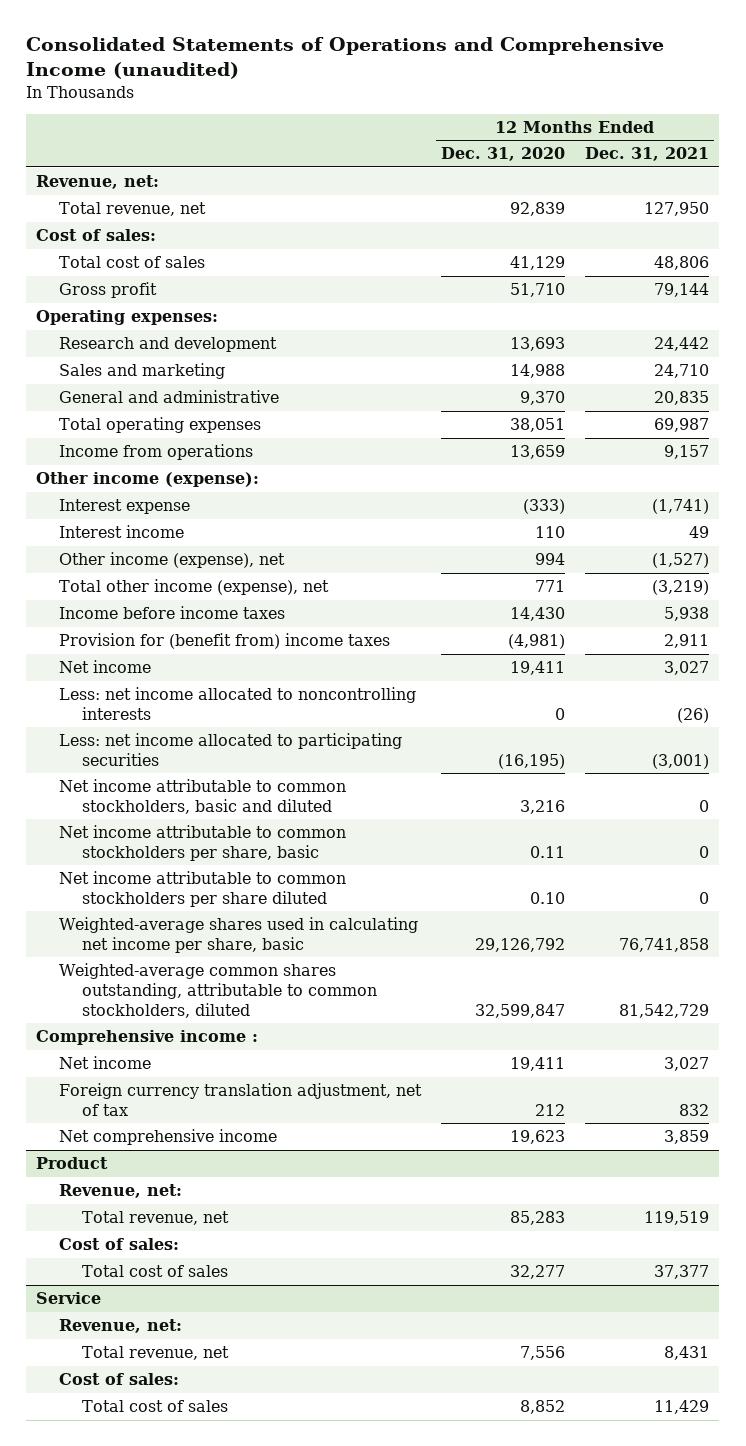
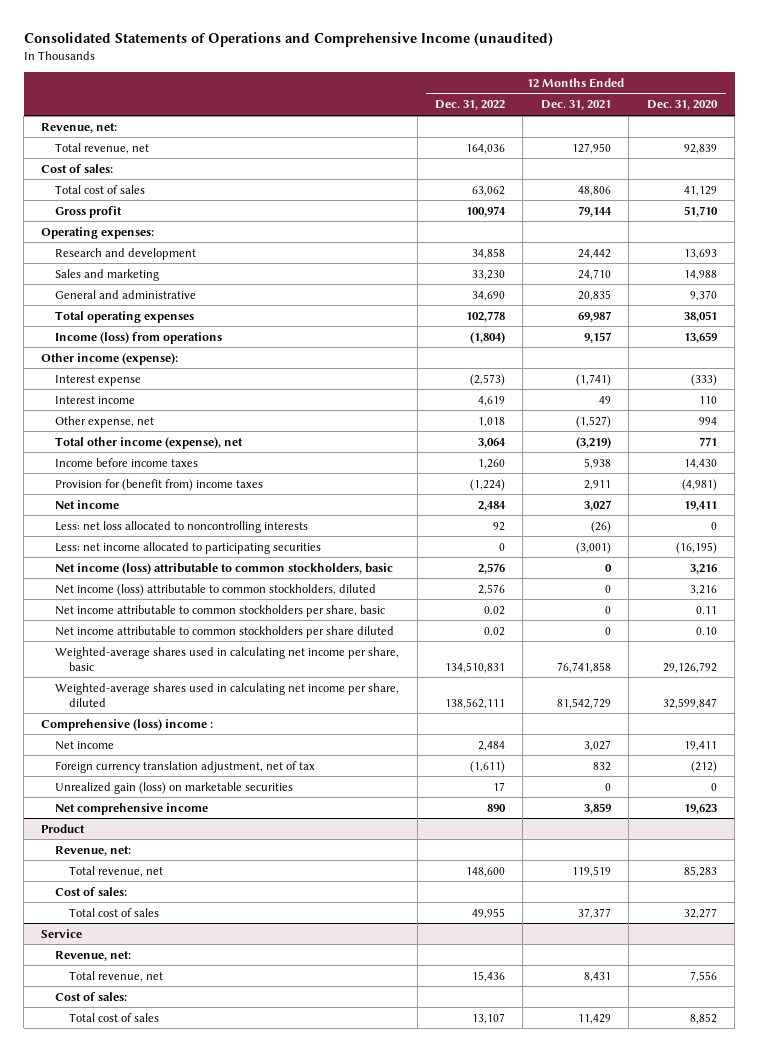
none -> [434,100,505,111] Dec. 31, 2022
[59,444,254,461] Income from operations -> [55,331,223,344] Income (loss) from operations
[59,552,286,569] Other income (expense), net -> [55,415,155,428] Other expense, net
[59,687,417,720] Less: net income allocated to noncontrolling interests -> [55,520,309,533] Less: net loss allocated to noncontrolling interests
[59,779,347,814] Net income attributable to common stockholders, basic and diluted -> [55,562,394,575] Net income (loss) attributable to common stockholders, basic
none -> [55,583,377,596] Net income (loss) attributable to common stockholders, diluted
[59,963,377,1018] Weighted-average common shares outstanding, attributable to common stockholders, diluted -> [55,682,400,707] Weighted-average shares used in calculating net income per share, diluted
[36,1030,259,1046] Comprehensive income : -> [41,718,214,731] Comprehensive (loss) income :
[535,1103,566,1116] 212 -> [690,760,717,773] (212)
none -> [55,781,294,794] Unrealized gain (loss) on marketable securities

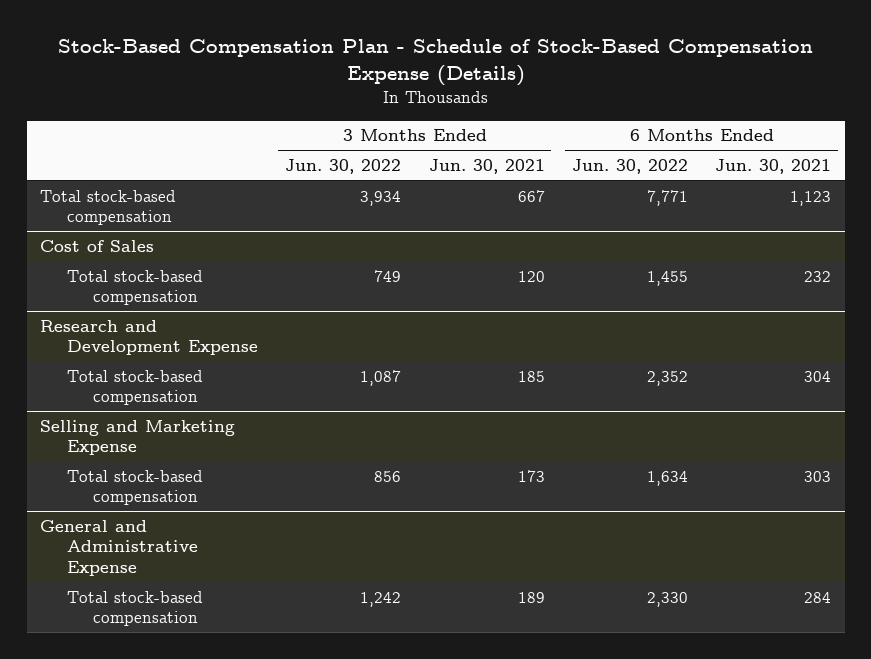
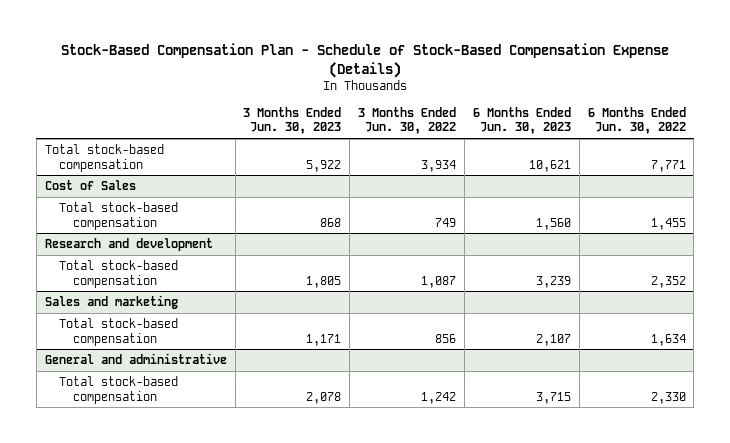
[428,158,545,174] Jun. 30, 2021 -> none
[715,158,832,174] Jun. 30, 2021 -> none
none -> [243,106,342,135] 3 Months Ended Jun. 30, 2023
none -> [472,106,571,135] 6 Months Ended Jun. 30, 2023
[40,319,258,356] Research and Development Expense -> [44,238,213,252] Research and development
[40,419,236,456] Selling and Marketing Expense -> [44,295,178,310] Sales and marketing
[40,519,198,576] General and Administrative Expense -> [44,353,227,365] General and administrative

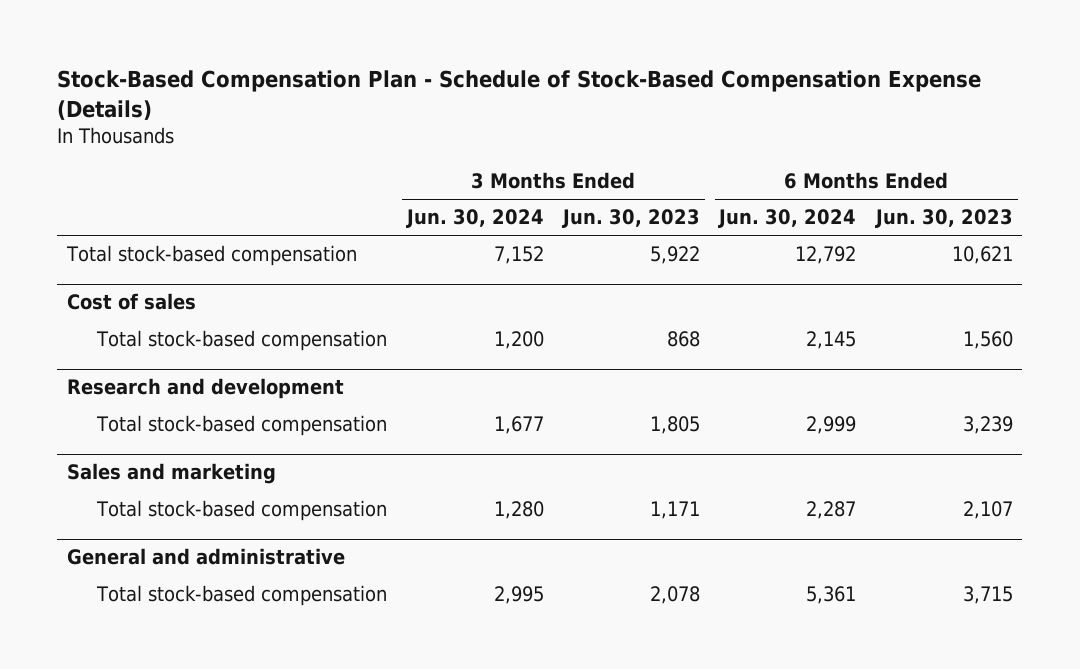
[358,106,457,135] 3 Months Ended Jun. 30, 2022 -> none
[587,106,686,135] 6 Months Ended Jun. 30, 2022 -> none
none -> [405,209,544,229] Jun. 30, 2024
none -> [718,209,857,229] Jun. 30, 2024
[44,180,136,191] Cost of Sales -> [66,293,196,311] Cost of sales

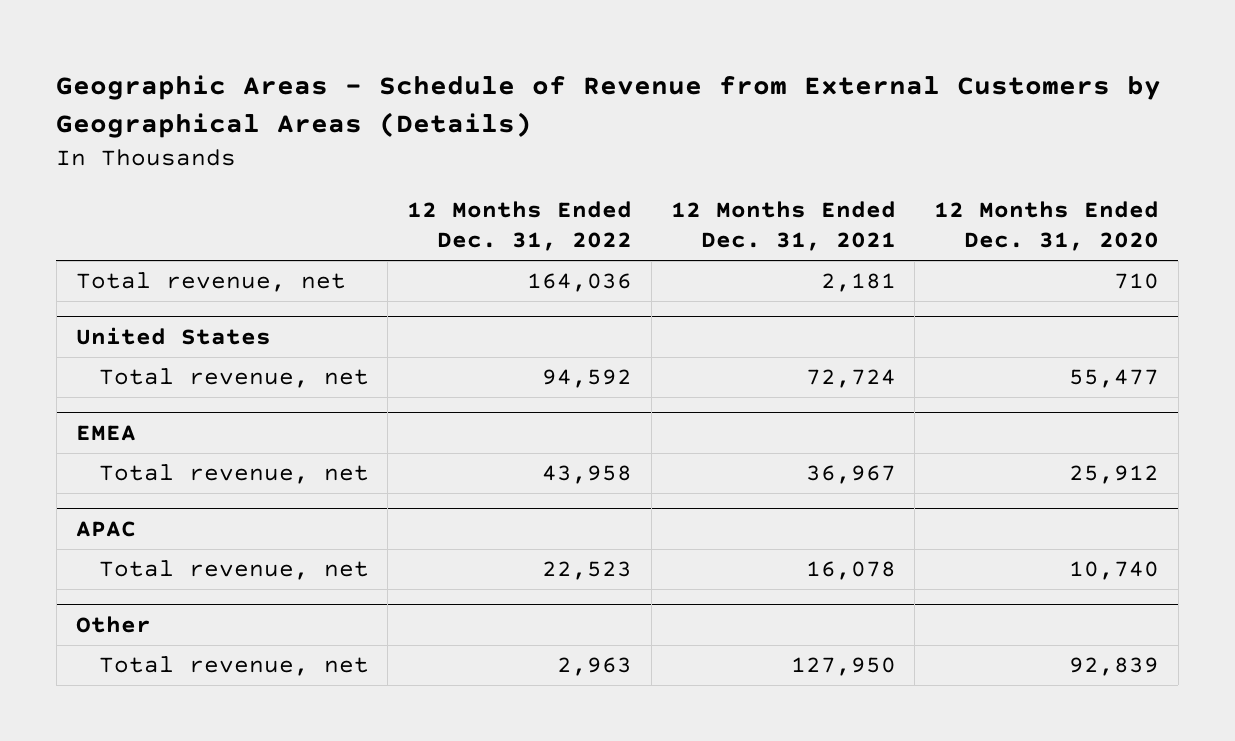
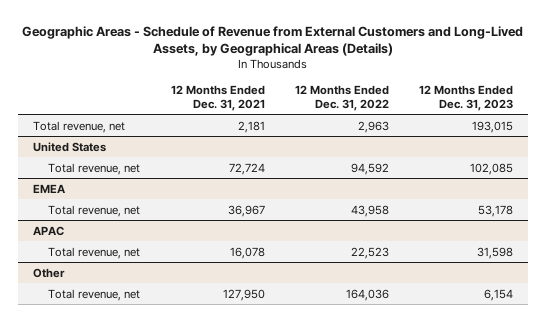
[56,75,1162,139] Geographic Areas - Schedule of Revenue from External Customers by Geographical Areas (Details) -> [22,25,524,57] Geographic Areas - Schedule of Revenue from External Customers and Long-Lived Assets, by Geographical Areas (Details)
[933,200,1159,252] 12 Months Ended Dec. 31, 2020 -> none
none -> [419,85,514,111] 12 Months Ended Dec. 31, 2023
[527,273,633,293] 164,036 -> [357,120,389,133] 2,963
[557,657,633,677] 2,963 -> [345,288,389,301] 164,036

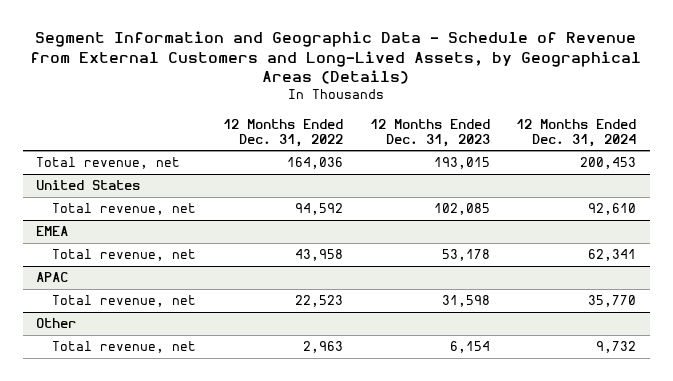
[22,25,524,57] Geographic Areas - Schedule of Revenue from External Customers and Long-Lived Assets, by Geographical Areas (Details) -> [30,30,642,85] Segment Information and Geographic Data - Schedule of Revenue from External Customers and Long-Lived Assets, by Geographical Areas (Details)
[170,85,265,111] 12 Months Ended Dec. 31, 2021 -> none
none -> [516,118,637,147] 12 Months Ended Dec. 31, 2024
[357,120,389,133] 2,963 -> [286,157,343,170] 164,036
[345,288,389,301] 164,036 -> [302,341,343,354] 2,963

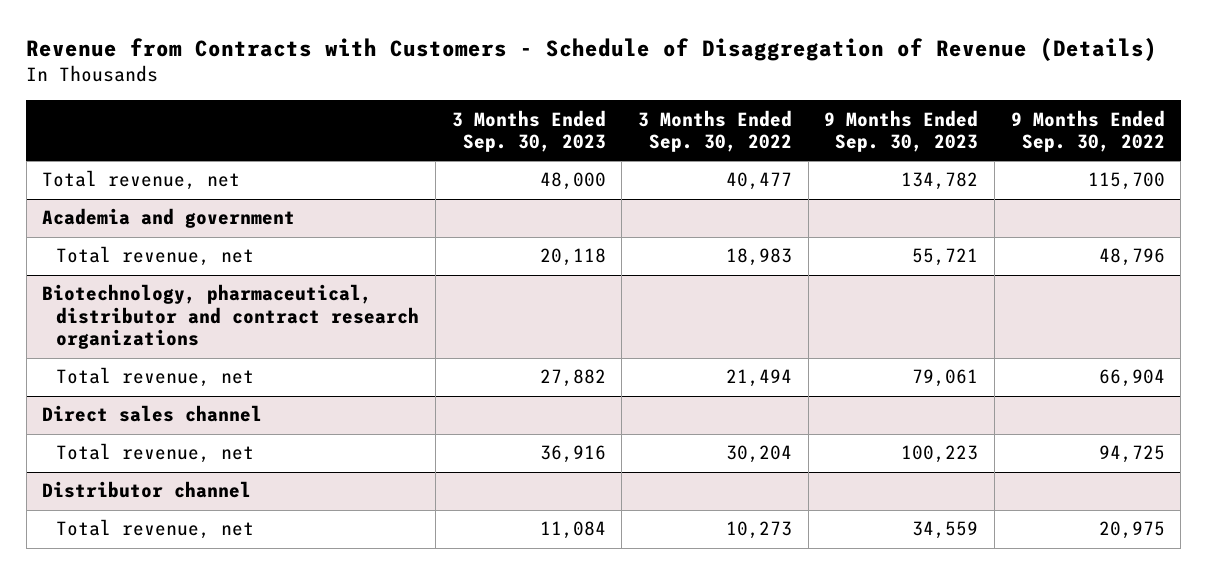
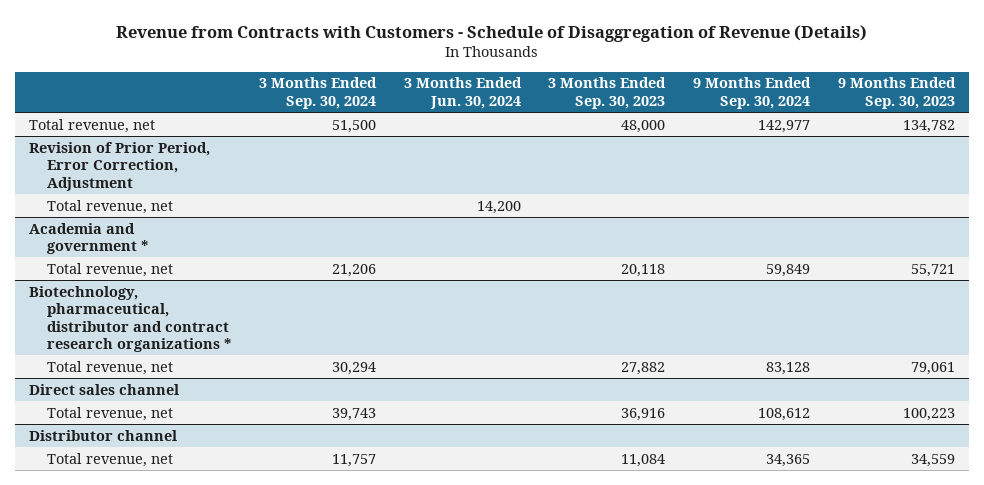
[637,109,792,153] 3 Months Ended Sep. 30, 2022 -> none
[1010,109,1165,153] 9 Months Ended Sep. 30, 2022 -> none
none -> [258,77,377,109] 3 Months Ended Sep. 30, 2024
none -> [403,77,522,109] 3 Months Ended Jun. 30, 2024
none -> [693,77,812,109] 9 Months Ended Sep. 30, 2024
none -> [28,141,210,191] Revision of Prior Period, Error Correction, Adjustment
none -> [47,199,174,214] Total revenue, net
[42,208,296,229] Academia and government -> [28,222,149,255] Academia and government *
[42,284,420,350] Biotechnology, pharmaceutical, distributor and contract research organizations -> [28,285,232,353] Biotechnology, pharmaceutical, distributor and contract research organizations *

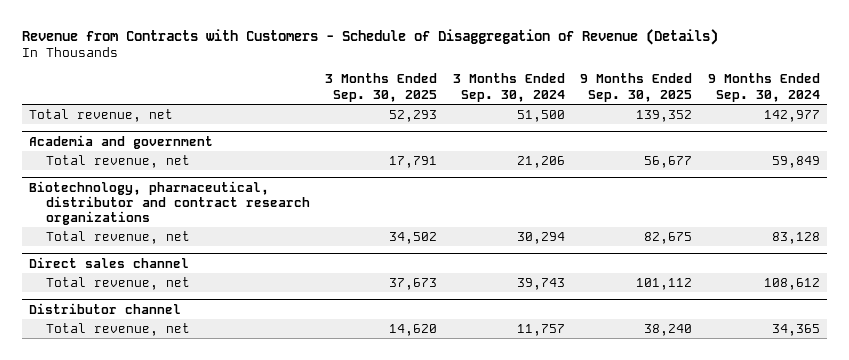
[403,77,522,109] 3 Months Ended Jun. 30, 2024 -> none
[548,77,667,109] 3 Months Ended Sep. 30, 2023 -> none
[838,77,957,109] 9 Months Ended Sep. 30, 2023 -> none
none -> [325,73,438,102] 3 Months Ended Sep. 30, 2025
none -> [580,73,693,102] 9 Months Ended Sep. 30, 2025
[28,141,210,191] Revision of Prior Period, Error Correction, Adjustment -> none
[47,199,174,214] Total revenue, net -> none
[28,222,149,255] Academia and government * -> [29,134,214,149] Academia and government
[28,285,232,353] Biotechnology, pharmaceutical, distributor and contract research organizations * -> [29,180,310,226] Biotechnology, pharmaceutical, distributor and contract research organizations

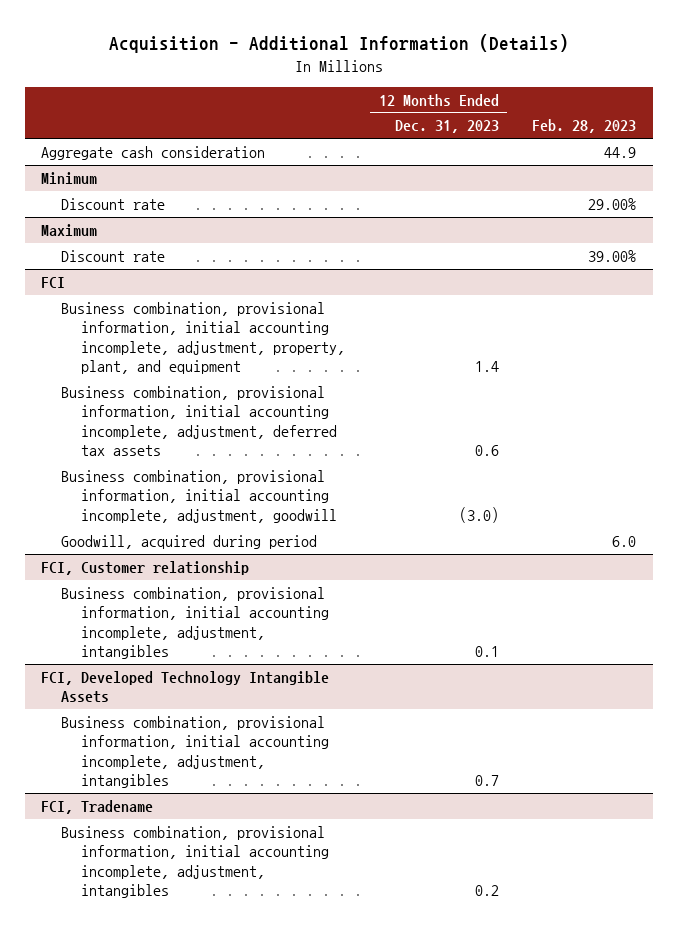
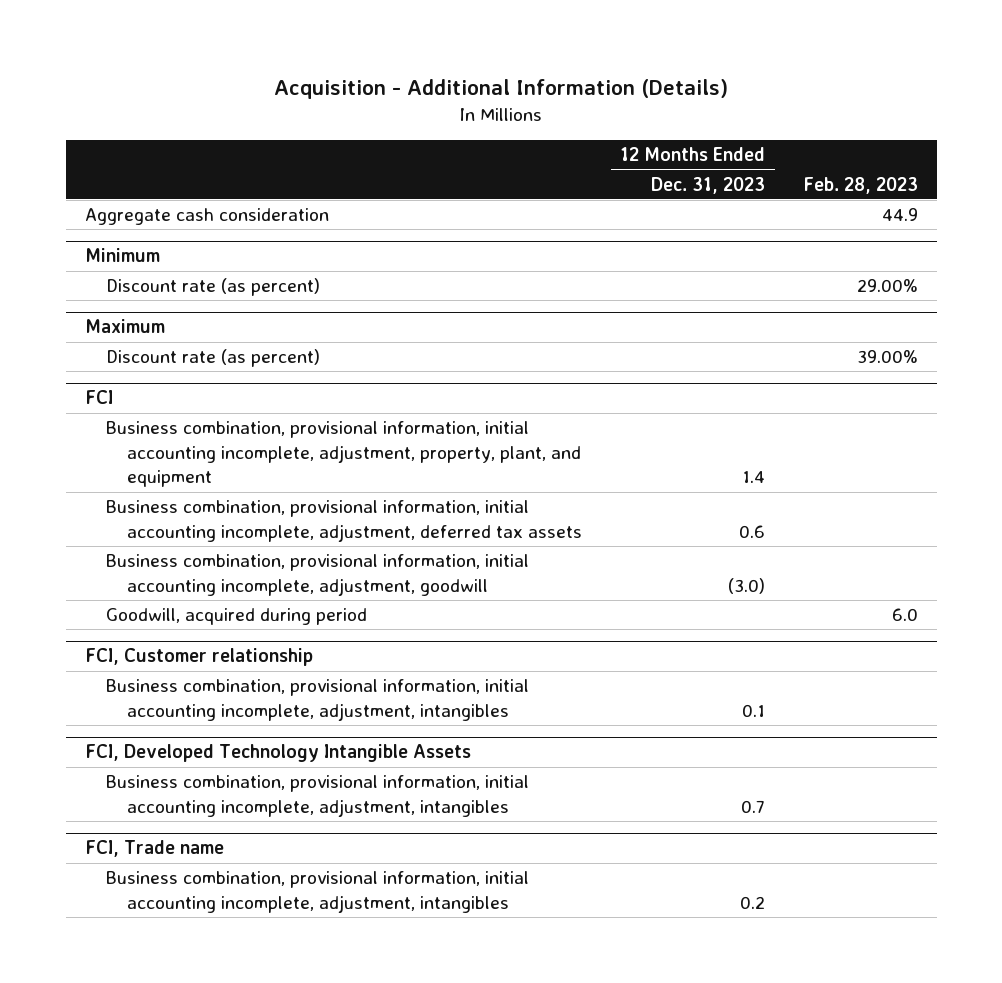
[61,197,166,210] Discount rate -> [106,278,321,297] Discount rate (as percent)
[61,249,166,262] Discount rate -> [106,349,321,368] Discount rate (as percent)
[41,799,154,814] FCI, Tradename -> none
none -> [84,840,224,858] FCI, Trade name

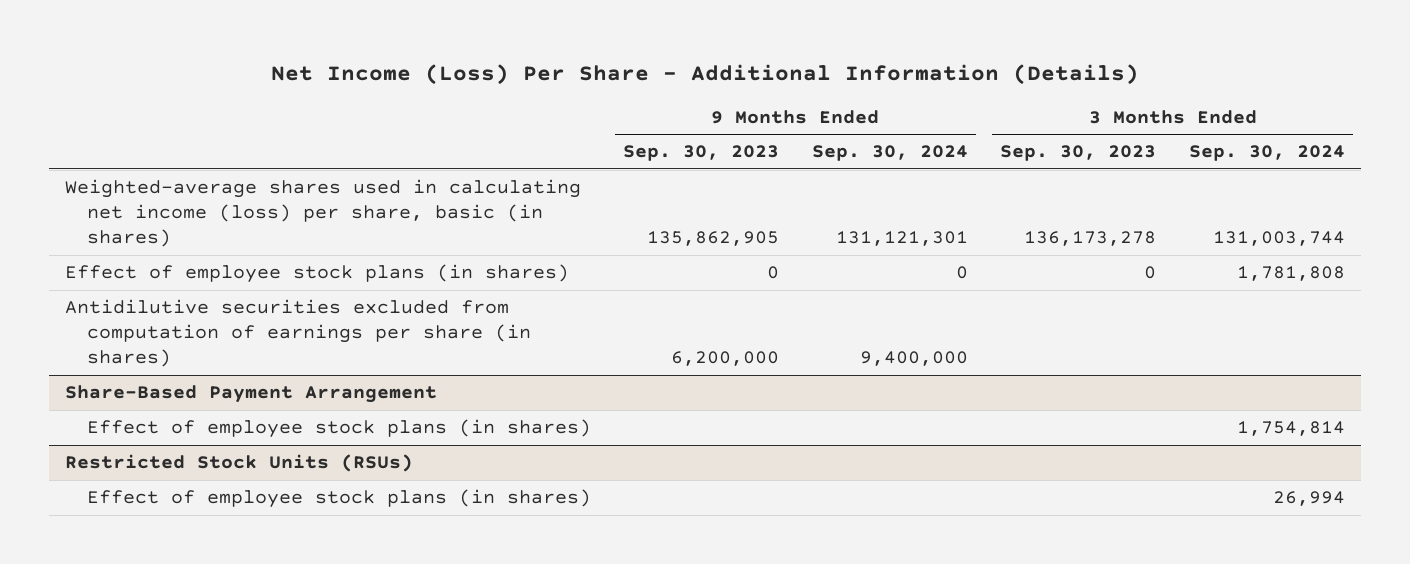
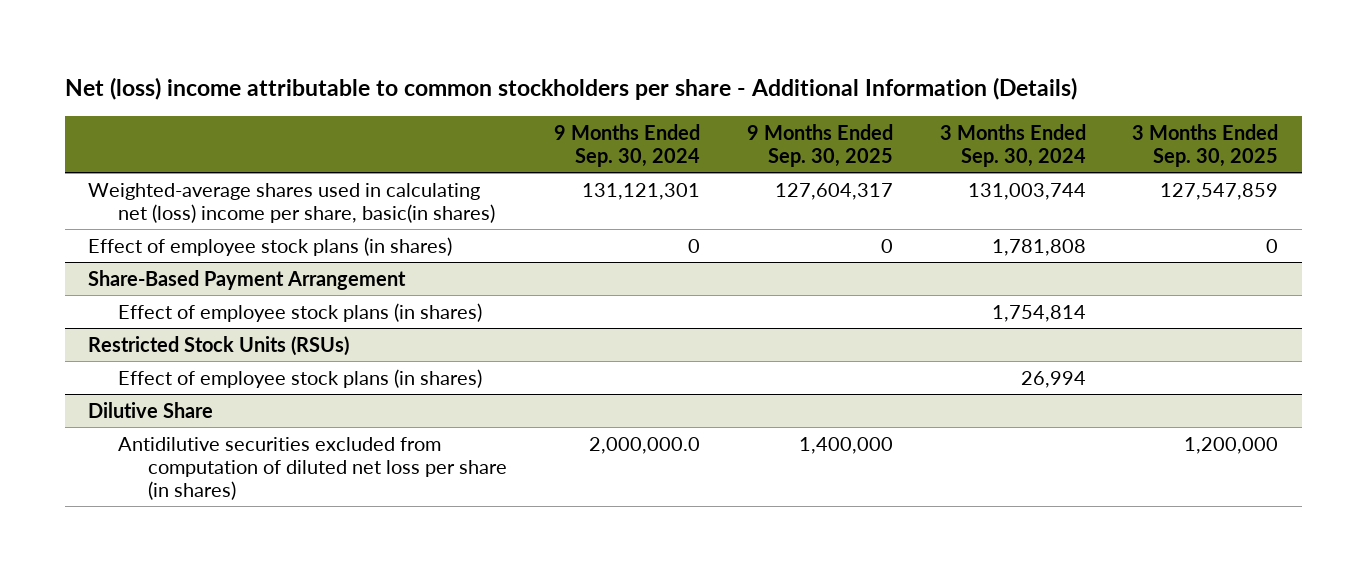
[271,63,1140,85] Net Income (Loss) Per Share - Additional Information (Details) -> [64,76,1077,100] Net (loss) income attributable to common stockholders per share - Additional Information (Details)
[623,145,780,162] Sep. 30, 2023 -> none
[1000,145,1157,162] Sep. 30, 2023 -> none
none -> [746,123,893,167] 9 Months Ended Sep. 30, 2025
none -> [1132,123,1279,167] 3 Months Ended Sep. 30, 2025
[65,179,582,248] Weighted-average shares used in calculating net income (loss) per share, basic (in shares) -> [88,182,496,223] Weighted-average shares used in calculating net (loss) income per share, basic(in shares)
[65,299,531,368] Antidilutive securities excluded from computation of earnings per share (in shares) -> none
none -> [88,401,214,418] Dilutive Share
none -> [118,436,508,500] Antidilutive securities excluded from computation of diluted net loss per share (in shares)

